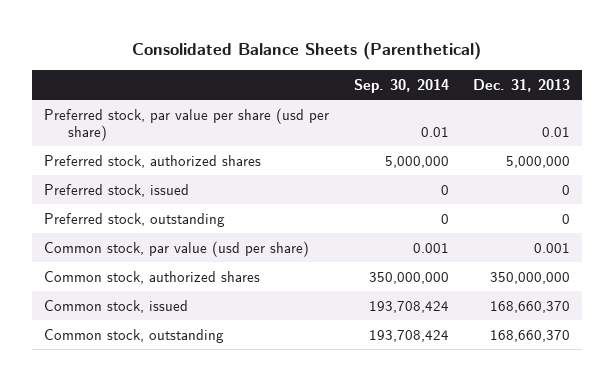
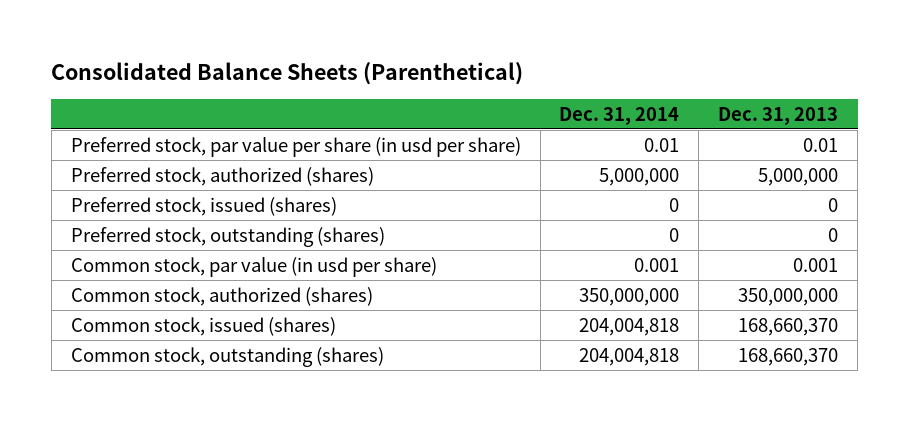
[353,78,449,93] Sep. 30, 2014 -> none
none -> [559,106,680,125] Dec. 31, 2014
[44,107,330,141] Preferred stock, par value per share (usd per share) -> [70,136,521,157] Preferred stock, par value per share (in usd per share)
[44,154,262,168] Preferred stock, authorized shares -> [70,166,374,186] Preferred stock, authorized (shares)
[44,183,190,197] Preferred stock, issued -> [70,196,337,216] Preferred stock, issued (shares)
[44,212,226,227] Preferred stock, outstanding -> [70,226,385,247] Preferred stock, outstanding (shares)
[44,240,310,257] Common stock, par value (usd per share) -> [70,256,437,277] Common stock, par value (in usd per share)
[44,270,261,284] Common stock, authorized shares -> [70,286,373,306] Common stock, authorized (shares)
[44,299,189,313] Common stock, issued -> [70,316,336,336] Common stock, issued (shares)
[44,328,225,343] Common stock, outstanding -> [70,346,384,367] Common stock, outstanding (shares)

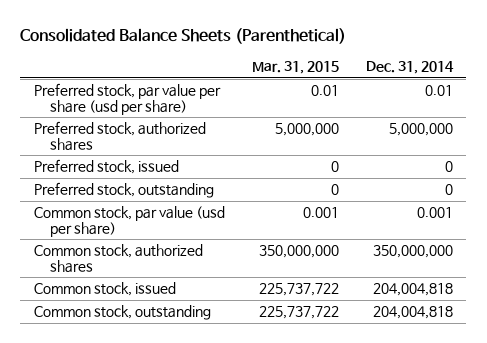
[718,106,839,125] Dec. 31, 2013 -> none
none -> [251,61,339,75] Mar. 31, 2015
[70,136,521,157] Preferred stock, par value per share (in usd per share) -> [33,83,221,115] Preferred stock, par value per share (usd per share)
[70,166,374,186] Preferred stock, authorized (shares) -> [33,121,206,151] Preferred stock, authorized shares
[70,196,337,216] Preferred stock, issued (shares) -> [33,159,179,175] Preferred stock, issued
[70,226,385,247] Preferred stock, outstanding (shares) -> [33,182,214,199] Preferred stock, outstanding
[70,256,437,277] Common stock, par value (in usd per share) -> [33,206,225,237] Common stock, par value (usd per share)
[70,286,373,306] Common stock, authorized (shares) -> [33,244,203,273] Common stock, authorized shares
[70,316,336,336] Common stock, issued (shares) -> [33,282,176,297] Common stock, issued
[70,346,384,367] Common stock, outstanding (shares) -> [33,305,211,321] Common stock, outstanding

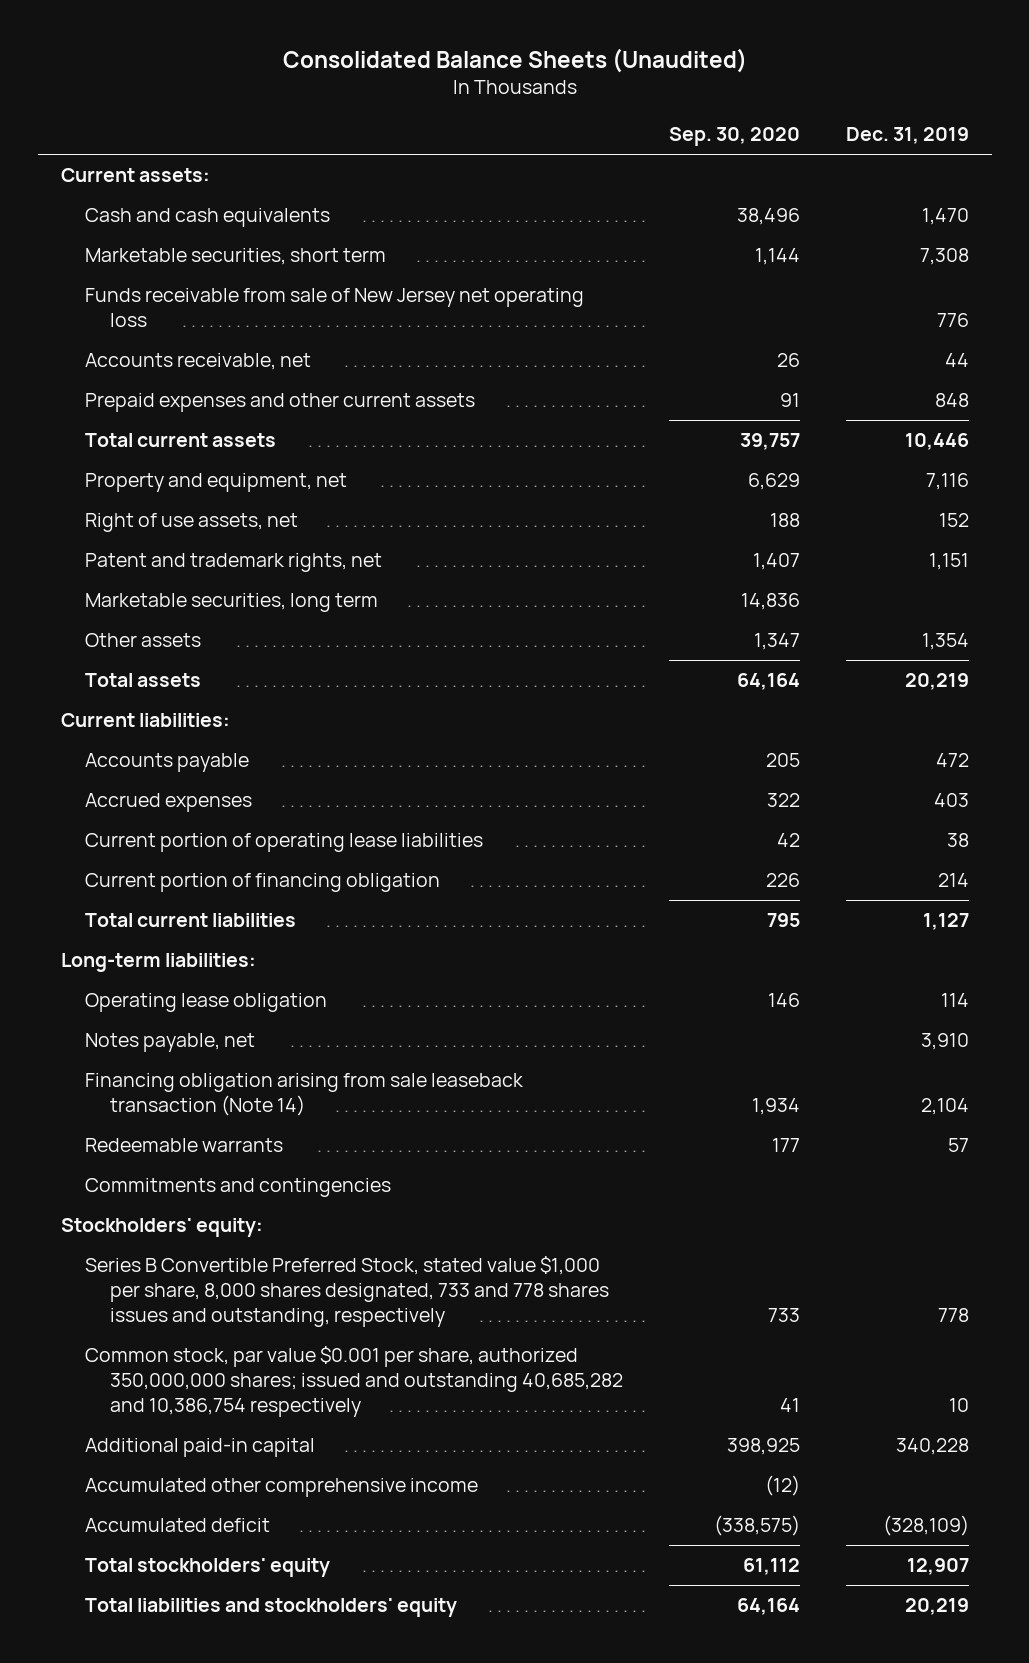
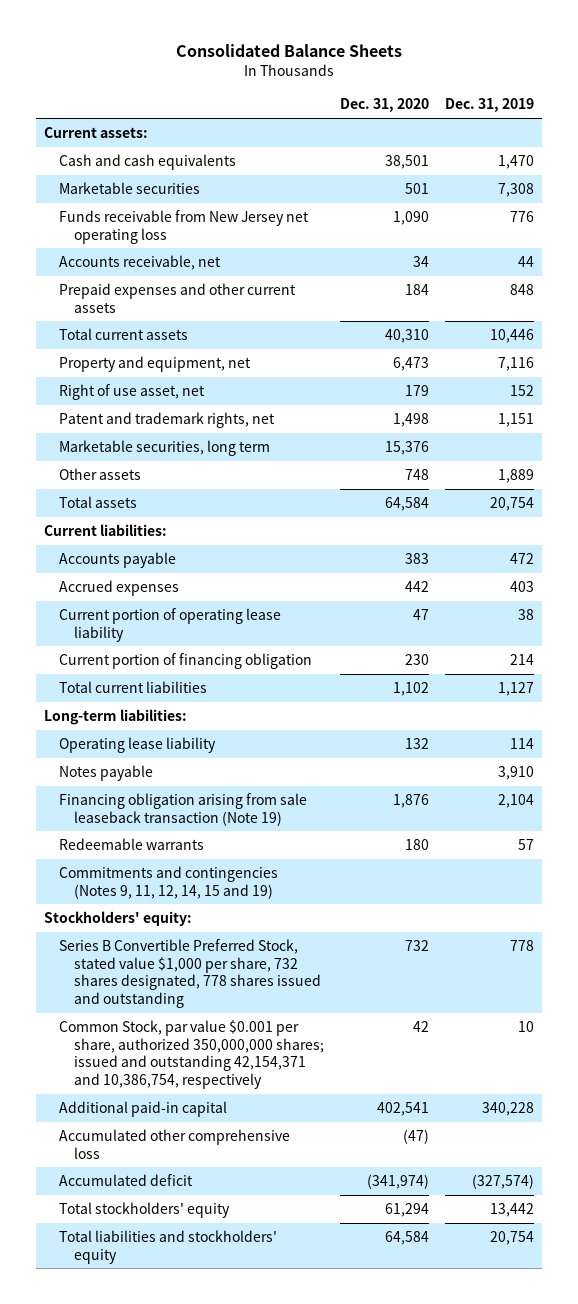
[282,48,747,74] Consolidated Balance Sheets (Unaudited) -> [175,44,402,58] Consolidated Balance Sheets
[668,127,800,147] Sep. 30, 2020 -> none
none -> [339,98,429,113] Dec. 31, 2020
[85,248,387,266] Marketable securities, short term -> [58,182,200,195] Marketable securities
[85,288,585,328] Funds receivable from sale of New Jersey net operating loss -> [58,210,309,244] Funds receivable from New Jersey net operating loss
[85,513,299,533] Right of use assets, net -> [58,384,205,401] Right of use asset, net
[921,633,969,651] 1,354 -> [498,469,535,484] 1,889
[904,673,969,691] 20,219 -> [490,497,535,512] 20,754
[85,833,484,853] Current portion of operating lease liabilities -> [58,608,281,642] Current portion of operating lease liability
[85,993,328,1013] Operating lease obligation -> [58,737,216,754] Operating lease liability
[85,1033,256,1053] Notes payable, net -> [58,765,153,782] Notes payable
[85,1073,525,1117] Financing obligation arising from sale leaseback transaction (Note 14) -> [58,793,307,826] Financing obligation arising from sale leaseback transaction (Note 19)
[85,1178,392,1198] Commitments and contingencies -> [58,866,278,899] Commitments and contingencies (Notes 9, 11, 12, 14, 15 and 19)
[85,1256,609,1328] Series B Convertible Preferred Stock, stated value $1,000 per share, 8,000 shares designated, 733 and 778 shares issues and outstanding, respectively -> [58,939,321,1008] Series B Convertible Preferred Stock, stated value $1,000 per share, 732 shares designated, 778 shares issued and outstanding
[85,1346,623,1418] Common stock, par value $0.001 per share, authorized 350,000,000 shares; issued and outstanding 40,685,282 and 10,386,754 respectively -> [58,1020,324,1089] Common Stock, par value $0.001 per share, authorized 350,000,000 shares; issued and outstanding 42,154,371 and 10,386,754, respectively
[85,1478,479,1498] Accumulated other comprehensive income -> [58,1129,290,1159] Accumulated other comprehensive loss
[882,1515,969,1537] (328,109) -> [472,1174,535,1190] (327,574)
[906,1558,969,1576] 12,907 -> [490,1203,535,1218] 13,442
[904,1598,969,1616] 20,219 -> [490,1231,535,1246] 20,754

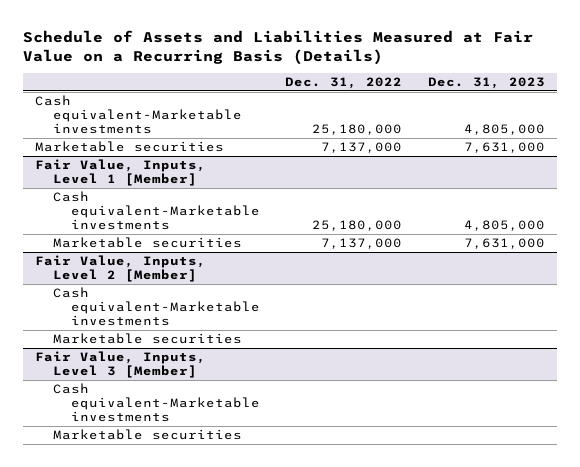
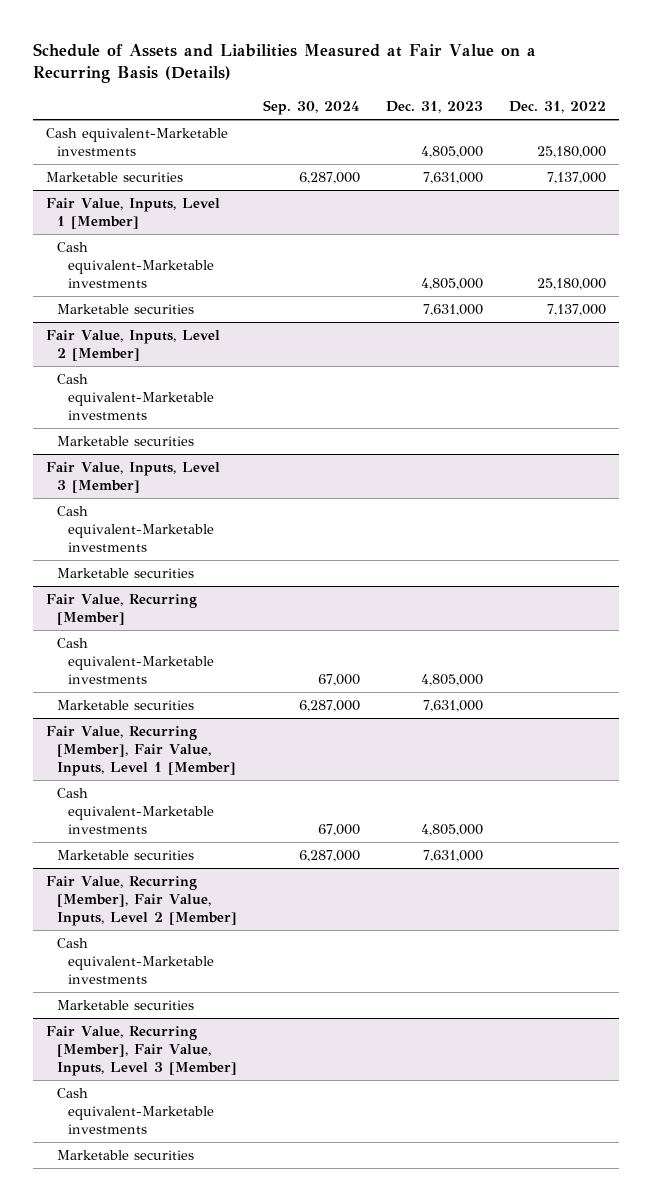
none -> [263,99,361,115] Sep. 30, 2024
none -> [46,594,198,625] Fair Value, Recurring [Member]
none -> [57,638,215,684] Cash equivalent-Marketable investments
none -> [57,700,195,711] Marketable securities
none -> [46,726,237,776] Fair Value, Recurring [Member], Fair Value, Inputs, Level 1 [Member]
none -> [57,788,215,834] Cash equivalent-Marketable investments
none -> [57,850,195,861] Marketable securities
none -> [46,876,238,926] Fair Value, Recurring [Member], Fair Value, Inputs, Level 2 [Member]
none -> [57,938,215,984] Cash equivalent-Marketable investments
none -> [57,1000,195,1011] Marketable securities
none -> [46,1026,238,1076] Fair Value, Recurring [Member], Fair Value, Inputs, Level 3 [Member]
none -> [57,1088,215,1134] Cash equivalent-Marketable investments
none -> [57,1150,195,1161] Marketable securities

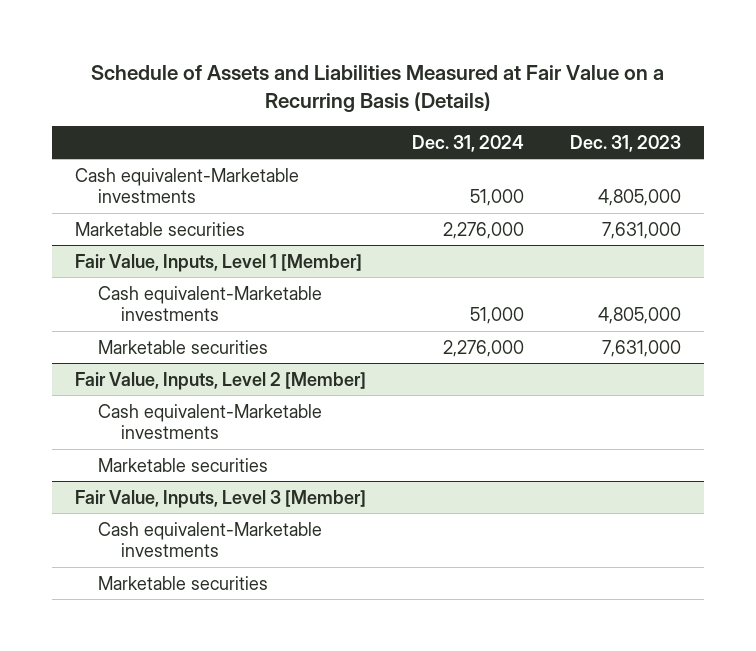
[263,99,361,115] Sep. 30, 2024 -> none
[509,100,607,113] Dec. 31, 2022 -> none
none -> [411,134,524,152] Dec. 31, 2024
[46,594,198,625] Fair Value, Recurring [Member] -> none
[57,638,215,684] Cash equivalent-Marketable investments -> none
[57,700,195,711] Marketable securities -> none
[46,726,237,776] Fair Value, Recurring [Member], Fair Value, Inputs, Level 1 [Member] -> none
[57,788,215,834] Cash equivalent-Marketable investments -> none
[57,850,195,861] Marketable securities -> none
[46,876,238,926] Fair Value, Recurring [Member], Fair Value, Inputs, Level 2 [Member] -> none
[57,938,215,984] Cash equivalent-Marketable investments -> none
[57,1000,195,1011] Marketable securities -> none
[46,1026,238,1076] Fair Value, Recurring [Member], Fair Value, Inputs, Level 3 [Member] -> none
[57,1088,215,1134] Cash equivalent-Marketable investments -> none
[57,1150,195,1161] Marketable securities -> none

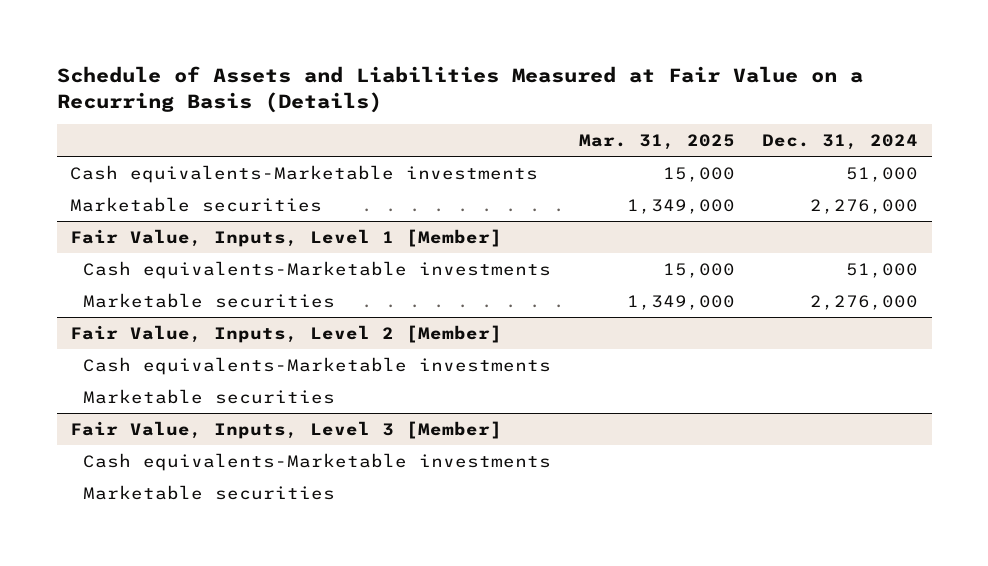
[569,134,681,152] Dec. 31, 2023 -> none
none -> [578,133,735,150] Mar. 31, 2025
[75,167,300,204] Cash equivalent-Marketable investments -> [70,164,539,183] Cash equivalents-Marketable investments
[98,285,323,322] Cash equivalent-Marketable investments -> [83,260,552,279] Cash equivalents-Marketable investments
[98,403,323,440] Cash equivalent-Marketable investments -> [83,356,552,375] Cash equivalents-Marketable investments
[98,521,323,558] Cash equivalent-Marketable investments -> [83,452,552,471] Cash equivalents-Marketable investments

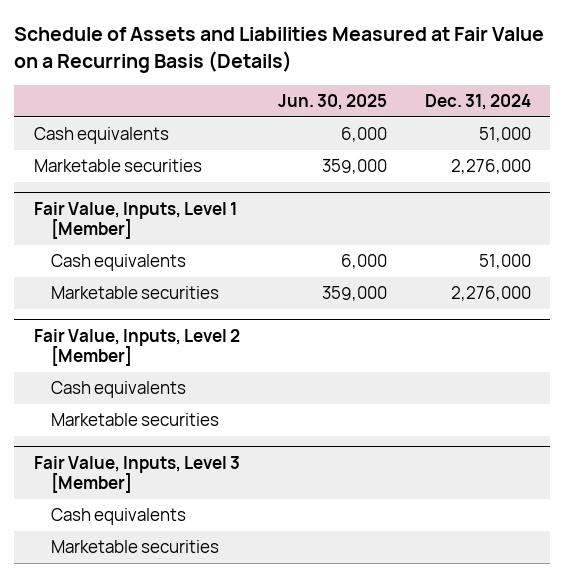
[578,133,735,150] Mar. 31, 2025 -> none
none -> [277,94,387,111] Jun. 30, 2025
[70,164,539,183] Cash equivalents-Marketable investments -> [33,127,169,145] Cash equivalents
[83,260,552,279] Cash equivalents-Marketable investments -> [50,254,186,272] Cash equivalents
[83,356,552,375] Cash equivalents-Marketable investments -> [50,381,186,399] Cash equivalents
[83,452,552,471] Cash equivalents-Marketable investments -> [50,508,186,526] Cash equivalents

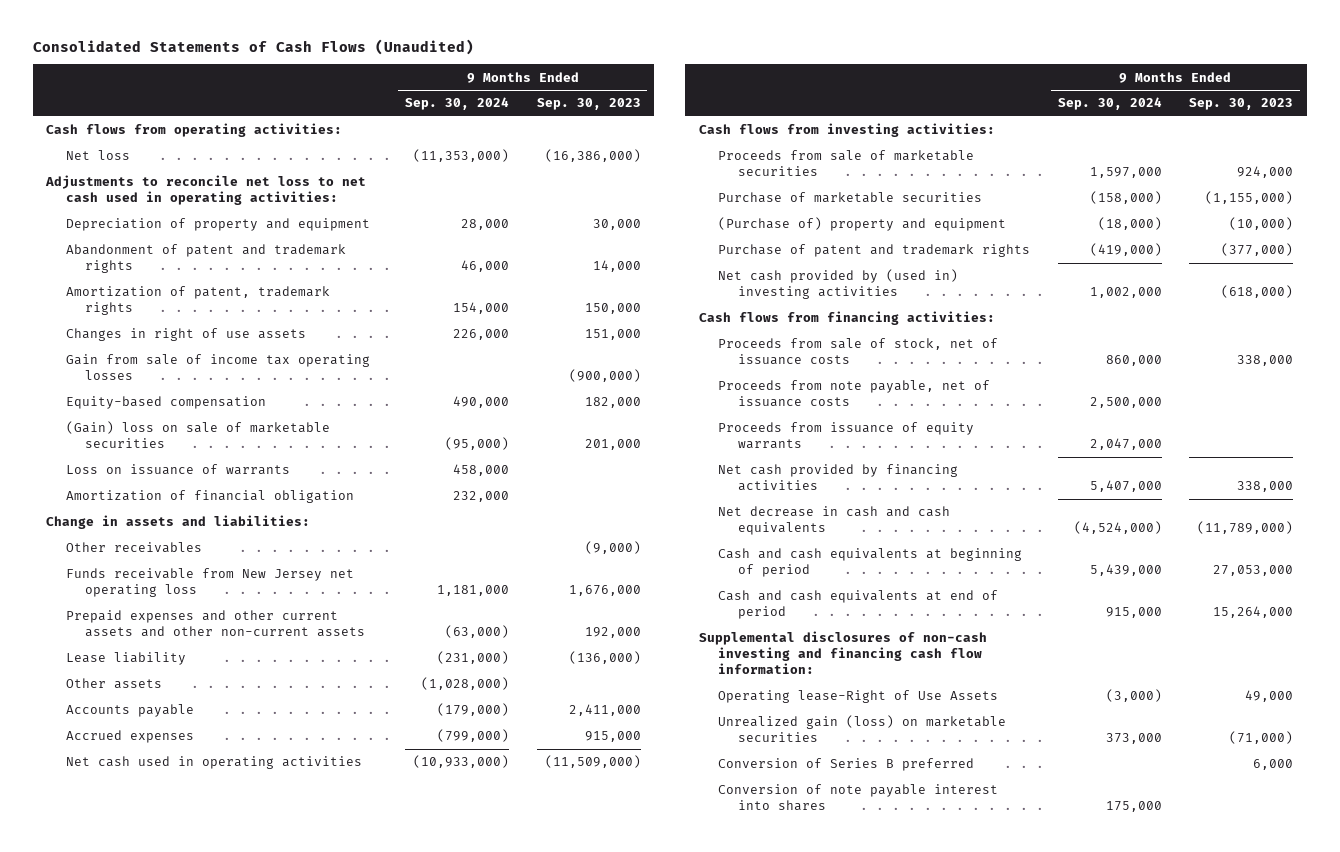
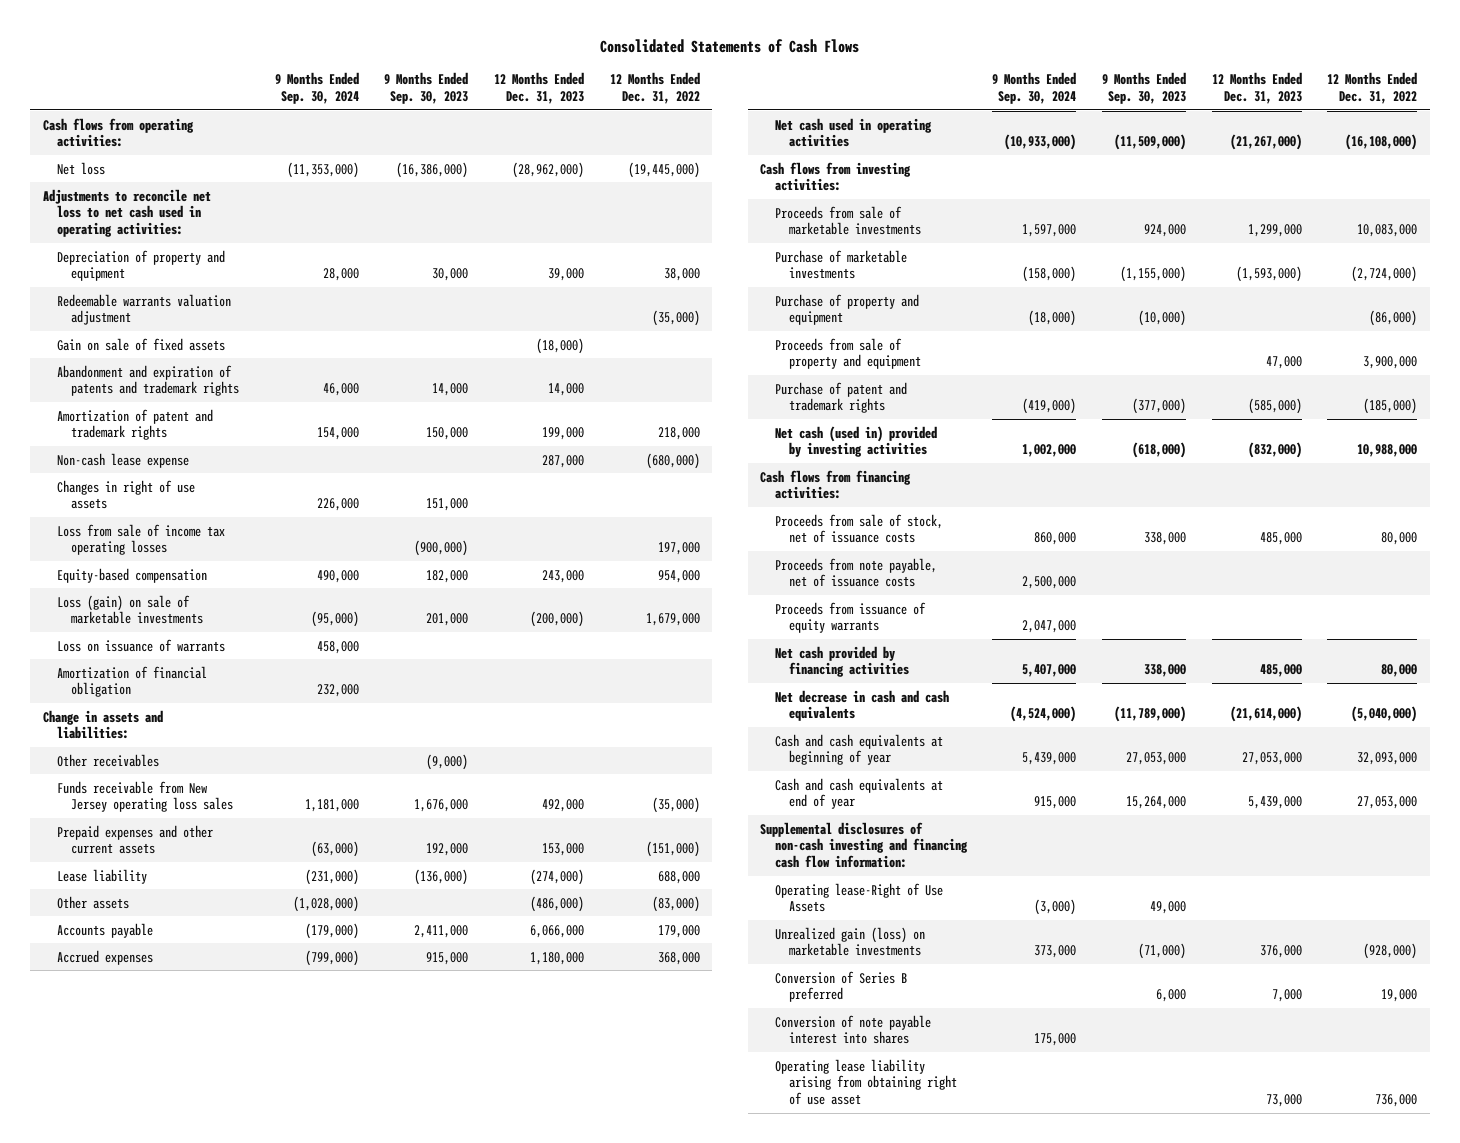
[32,38,474,55] Consolidated Statements of Cash Flows (Unaudited) -> [600,38,860,53] Consolidated Statements of Cash Flows
none -> [493,72,584,105] 12 Months Ended Dec. 31, 2023
none -> [609,72,700,105] 12 Months Ended Dec. 31, 2022
none -> [56,293,231,326] Redeemable warrants valuation adjustment
none -> [56,337,225,351] Gain on sale of fixed assets
[65,244,346,274] Abandonment of patent and trademark rights -> [56,364,240,397] Abandonment and expiration of patents and trademark rights
[65,286,330,316] Amortization of patent, trademark rights -> [56,408,213,441] Amortization of patent and trademark rights
none -> [56,452,189,468] Non-cash lease expense
[65,354,370,381] Gain from sale of income tax operating losses -> [56,523,225,556] Loss from sale of income tax operating losses
[65,421,330,449] (Gain) loss on sale of marketable securities -> [56,594,204,625] Loss (gain) on sale of marketable investments
[65,568,354,598] Funds receivable from New Jersey net operating loss -> [56,780,234,813] Funds receivable from New Jersey operating loss sales
[65,610,366,638] Prepaid expenses and other current assets and other non-current assets -> [56,824,213,855] Prepaid expenses and other current assets
[718,150,975,177] Proceeds from sale of marketable securities -> [774,205,921,236] Proceeds from sale of marketable investments
[718,192,983,204] Purchase of marketable securities -> [774,249,907,280] Purchase of marketable investments
[718,217,1007,232] (Purchase of) property and equipment -> [774,293,919,326] Purchase of property and equipment
none -> [774,337,921,370] Proceeds from sale of property and equipment
[718,269,959,300] Net cash provided by (used in) investing activities -> [774,425,937,458] Net cash (used in) provided by investing activities
[718,548,1023,578] Cash and cash equivalents at beginning of period -> [774,733,943,766] Cash and cash equivalents at beginning of year
[718,590,999,620] Cash and cash equivalents at end of period -> [774,777,943,810] Cash and cash equivalents at end of year
[718,715,1007,743] Unrealized gain (loss) on marketable securities -> [774,926,925,957] Unrealized gain (loss) on marketable investments
none -> [774,1058,957,1105] Operating lease liability arising from obtaining right of use asset

